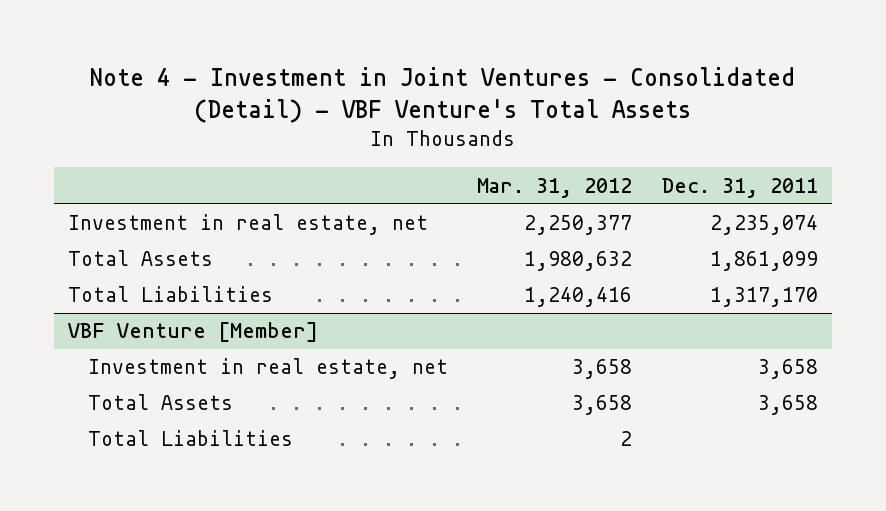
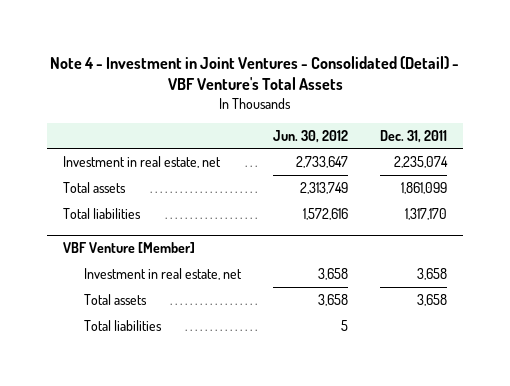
[477,177,633,198] Mar. 31, 2012 -> none
none -> [273,129,349,143] Jun. 30, 2012
[68,250,214,267] Total Assets -> [63,181,127,193] Total assets
[68,286,274,303] Total Liabilities -> [63,207,142,219] Total liabilities
[87,394,233,411] Total Assets -> [83,293,147,305] Total assets
[87,430,293,447] Total Liabilities -> [83,319,162,331] Total liabilities

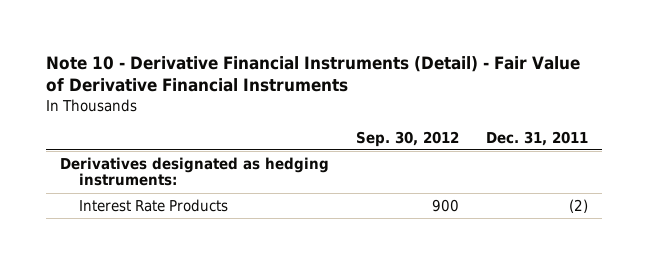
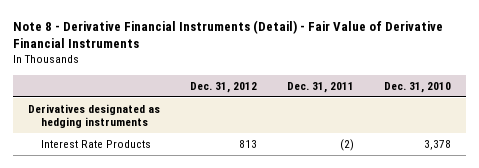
[46,55,581,93] Note 10 - Derivative Financial Instruments (Detail) - Fair Value of Derivative Financial Instruments -> [13,19,444,49] Note 8 - Derivative Financial Instruments (Detail) - Fair Value of Derivative Financial Instruments
[355,130,459,147] Sep. 30, 2012 -> none
none -> [189,81,257,93] Dec. 31, 2012
none -> [383,81,451,93] Dec. 31, 2010
[59,156,329,187] Derivatives designated as hedging instruments: -> [28,103,161,129] Derivatives designated as hedging instruments

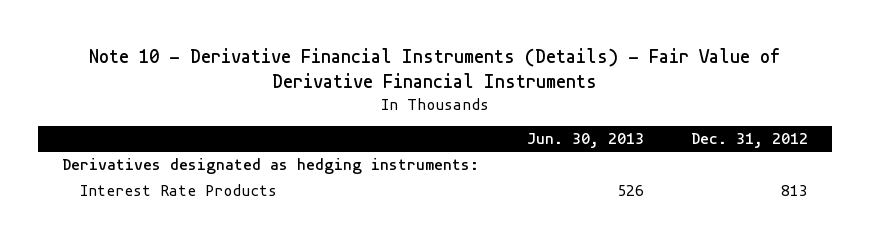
[13,19,444,49] Note 8 - Derivative Financial Instruments (Detail) - Fair Value of Derivative Financial Instruments -> [89,47,782,88] Note 10 - Derivative Financial Instruments (Details) - Fair Value of Derivative Financial Instruments
[286,81,354,93] Dec. 31, 2011 -> none
[383,81,451,93] Dec. 31, 2010 -> none
none -> [526,133,644,149] Jun. 30, 2013
[28,103,161,129] Derivatives designated as hedging instruments -> [61,158,479,175] Derivatives designated as hedging instruments:

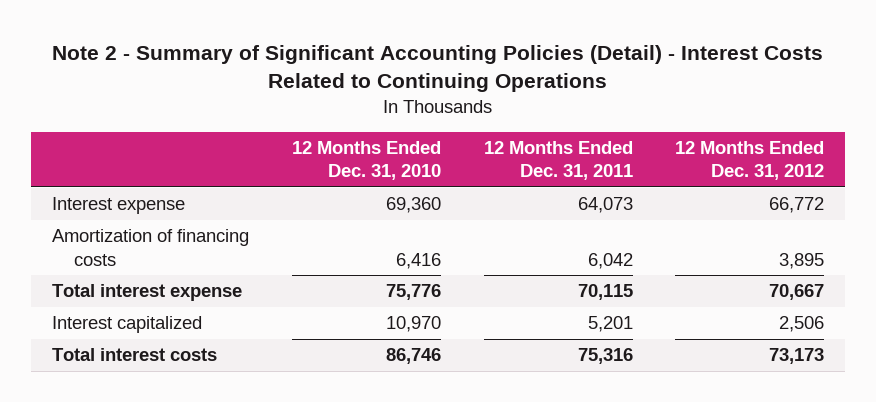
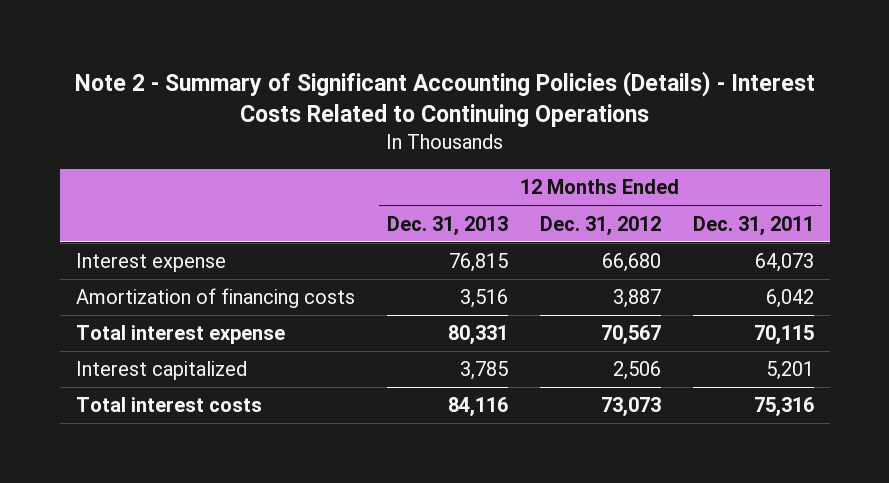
[52,44,824,93] Note 2 - Summary of Significant Accounting Policies (Detail) - Interest Costs Related to Continuing Operations -> [74,70,815,127] Note 2 - Summary of Significant Accounting Policies (Details) - Interest Costs Related to Continuing Operations
[291,140,441,181] 12 Months Ended Dec. 31, 2010 -> none
none -> [386,215,508,236] Dec. 31, 2013
[769,197,825,214] 66,772 -> [601,253,661,273] 66,680
[779,252,825,269] 3,895 -> [612,289,661,309] 3,887
[769,284,825,301] 70,667 -> [600,325,661,346] 70,567
[769,348,825,365] 73,173 -> [600,397,661,418] 73,073

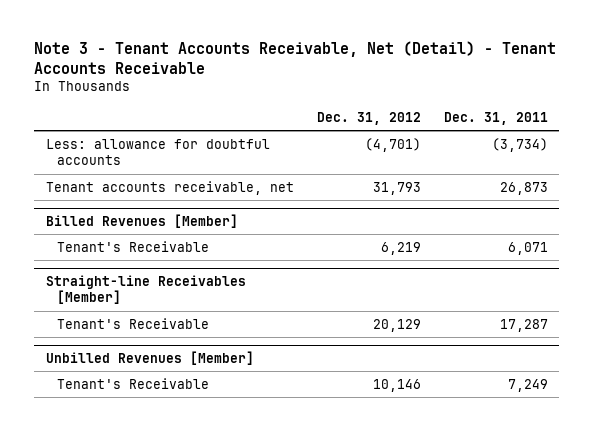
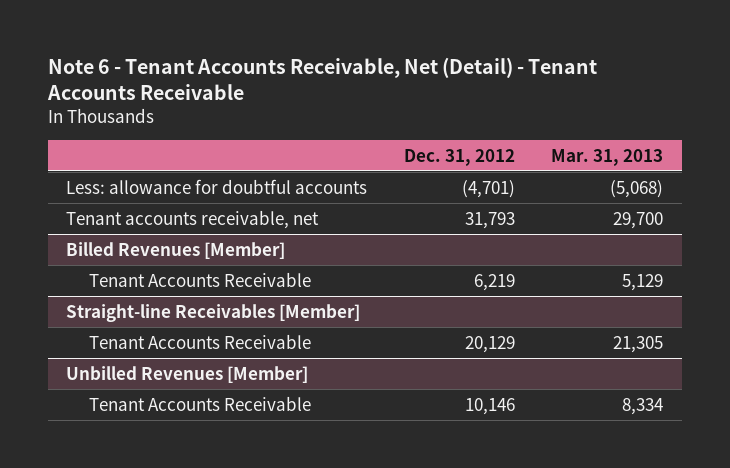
[34,41,557,75] Note 3 - Tenant Accounts Receivable, Net (Detail) - Tenant Accounts Receivable -> [46,57,597,101] Note 6 - Tenant Accounts Receivable, Net (Detail) - Tenant Accounts Receivable
[443,112,548,126] Dec. 31, 2011 -> none
none -> [551,148,664,166] Mar. 31, 2013
[56,240,209,252] Tenant's Receivable -> [88,271,311,287] Tenant Accounts Receivable
[56,317,209,329] Tenant's Receivable -> [88,333,311,349] Tenant Accounts Receivable
[56,377,209,389] Tenant's Receivable -> [88,395,311,411] Tenant Accounts Receivable

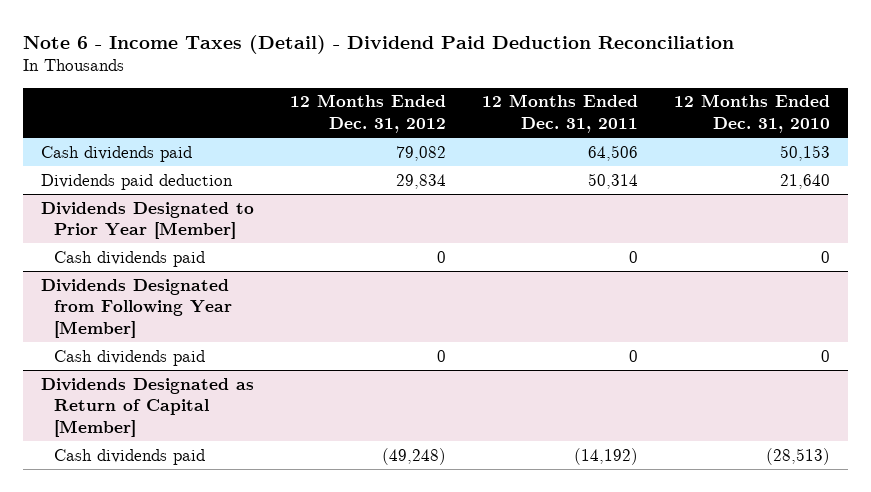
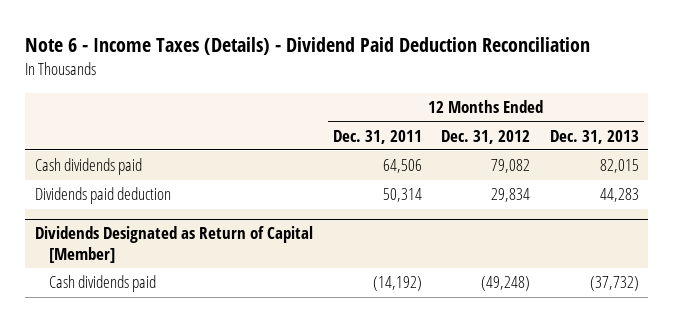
[23,34,735,54] Note 6 - Income Taxes (Detail) - Dividend Paid Deduction Reconciliation -> [25,37,591,56] Note 6 - Income Taxes (Details) - Dividend Paid Deduction Reconciliation
[674,94,831,133] 12 Months Ended Dec. 31, 2010 -> none
none -> [549,129,639,144] Dec. 31, 2013
[41,201,255,240] Dividends Designated to Prior Year [Member] -> none
[54,250,206,267] Cash dividends paid -> none
[41,278,233,338] Dividends Designated from Following Year [Member] -> none
[54,349,206,366] Cash dividends paid -> none

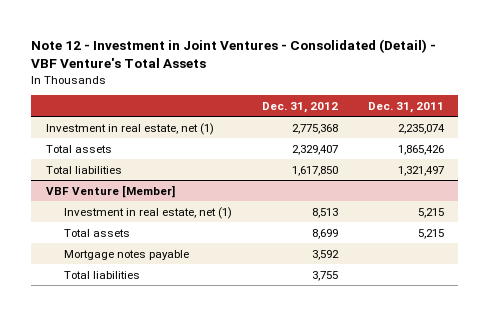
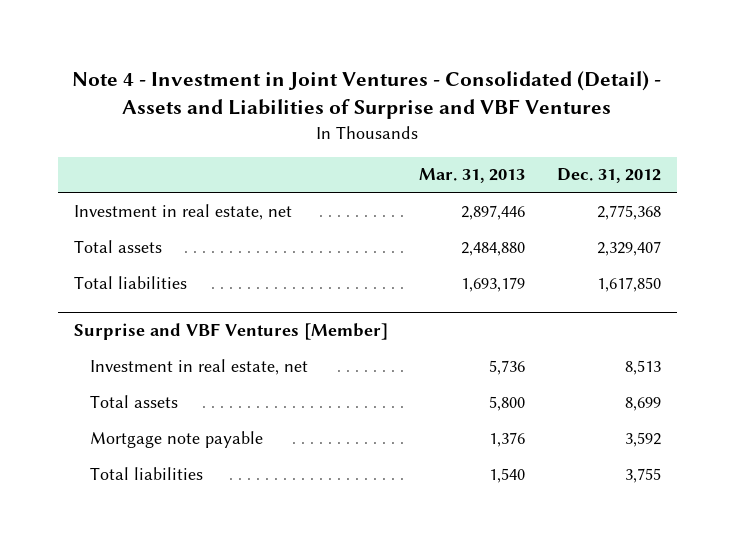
[31,38,437,68] Note 12 - Investment in Joint Ventures - Consolidated (Detail) - VBF Venture's Total Assets -> [72,70,662,120] Note 4 - Investment in Joint Ventures - Consolidated (Detail) - Assets and Liabilities of Surprise and VBF Ventures
[367,101,444,113] Dec. 31, 2011 -> none
none -> [419,168,526,184] Mar. 31, 2013
[46,122,215,135] Investment in real estate, net (1) -> [73,203,292,220] Investment in real estate, net
[46,184,176,198] VBF Venture [Member] -> none
none -> [73,323,388,341] Surprise and VBF Ventures [Member]
[64,206,233,219] Investment in real estate, net (1) -> [89,358,308,375] Investment in real estate, net
[64,249,190,260] Mortgage notes payable -> [89,430,263,448] Mortgage note payable

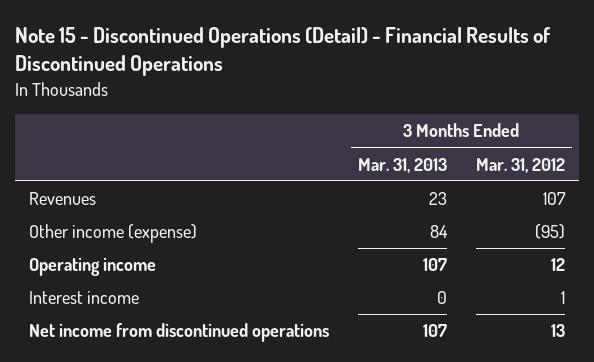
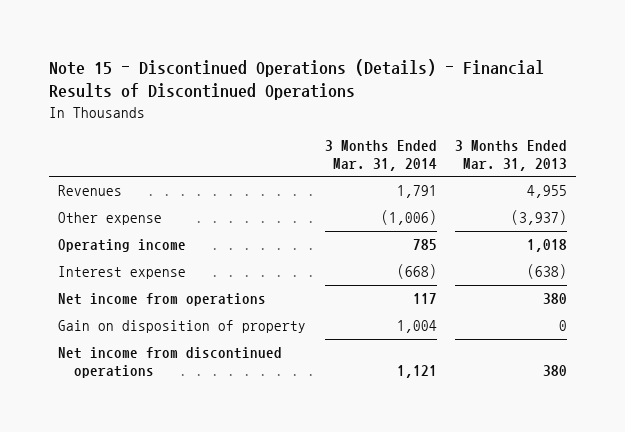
[14,27,551,77] Note 15 - Discontinued Operations (Detail) - Financial Results of Discontinued Operations -> [49,58,545,101] Note 15 - Discontinued Operations (Details) - Financial Results of Discontinued Operations
[475,157,565,173] Mar. 31, 2012 -> none
none -> [324,140,437,171] 3 Months Ended Mar. 31, 2014
[429,192,448,206] 23 -> [526,185,567,199] 4,955
[29,224,198,244] Other income (expense) -> [58,212,163,226] Other expense
[430,225,449,239] 84 -> [510,210,567,226] (3,937)
[423,258,448,272] 107 -> [526,239,567,253] 1,018
[29,291,140,305] Interest income -> [58,266,187,280] Interest expense
[437,291,448,305] 0 -> [526,264,567,280] (638)
none -> [58,293,267,307] Net income from operations
none -> [58,320,307,334] Gain on disposition of property
[423,324,448,338] 107 -> [542,364,567,376] 380

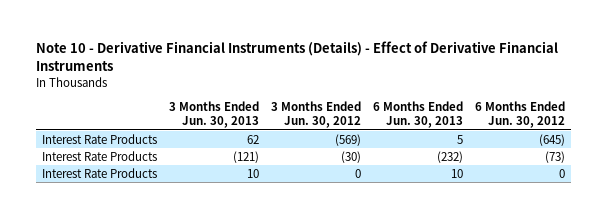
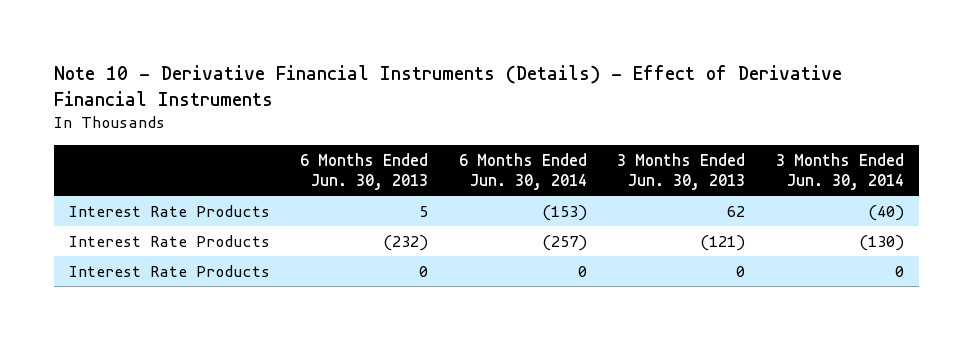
[270,101,361,129] 3 Months Ended Jun. 30, 2012 -> none
[475,101,566,129] 6 Months Ended Jun. 30, 2012 -> none
none -> [458,152,587,191] 6 Months Ended Jun. 30, 2014
none -> [775,152,904,191] 3 Months Ended Jun. 30, 2014
[246,168,259,178] 10 -> [736,265,746,277] 0
[451,168,464,178] 10 -> [419,265,429,277] 0

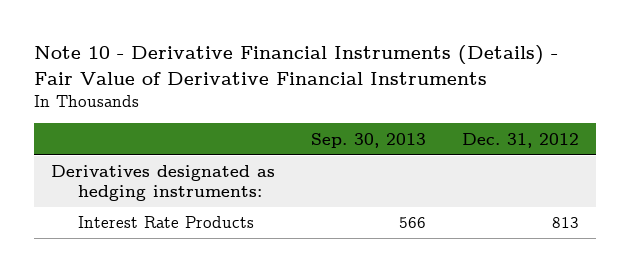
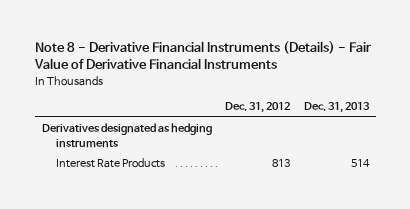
[33,45,558,85] Note 10 - Derivative Financial Instruments (Details) - Fair Value of Derivative Financial Instruments -> [33,41,371,70] Note 8 - Derivative Financial Instruments (Details) - Fair Value of Derivative Financial Instruments
[311,132,427,148] Sep. 30, 2013 -> none
none -> [303,102,370,114] Dec. 31, 2013
[51,165,276,202] Derivatives designated as hedging instruments: -> [41,123,212,148] Derivatives designated as hedging instruments

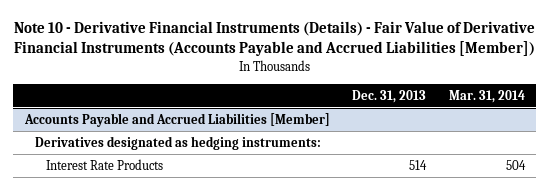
[33,41,371,70] Note 8 - Derivative Financial Instruments (Details) - Fair Value of Derivative Financial Instruments -> [13,21,535,57] Note 10 - Derivative Financial Instruments (Details) - Fair Value of Derivative Financial Instruments (Accounts Payable and Accrued Liabilities [Member])
[225,102,291,114] Dec. 31, 2012 -> none
none -> [448,89,525,103] Mar. 31, 2014
none -> [23,112,330,127] Accounts Payable and Accrued Liabilities [Member]
[41,123,212,148] Derivatives designated as hedging instruments -> [35,135,322,150] Derivatives designated as hedging instruments:

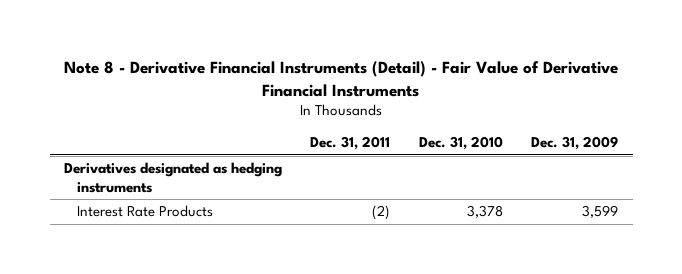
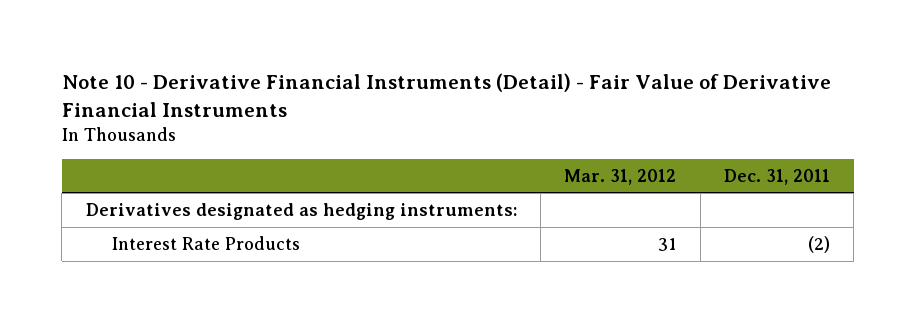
[64,60,619,97] Note 8 - Derivative Financial Instruments (Detail) - Fair Value of Derivative Financial Instruments -> [61,73,831,118] Note 10 - Derivative Financial Instruments (Detail) - Fair Value of Derivative Financial Instruments
[418,136,503,151] Dec. 31, 2010 -> none
[531,136,619,151] Dec. 31, 2009 -> none
none -> [564,168,677,185] Mar. 31, 2012
[63,162,282,193] Derivatives designated as hedging instruments -> [85,202,517,220] Derivatives designated as hedging instruments:

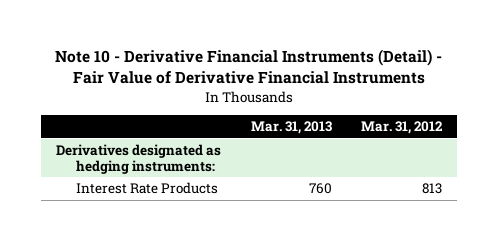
[723,168,830,185] Dec. 31, 2011 -> none
none -> [250,121,332,135] Mar. 31, 2013
[658,237,677,251] 31 -> [422,183,443,195] 813

